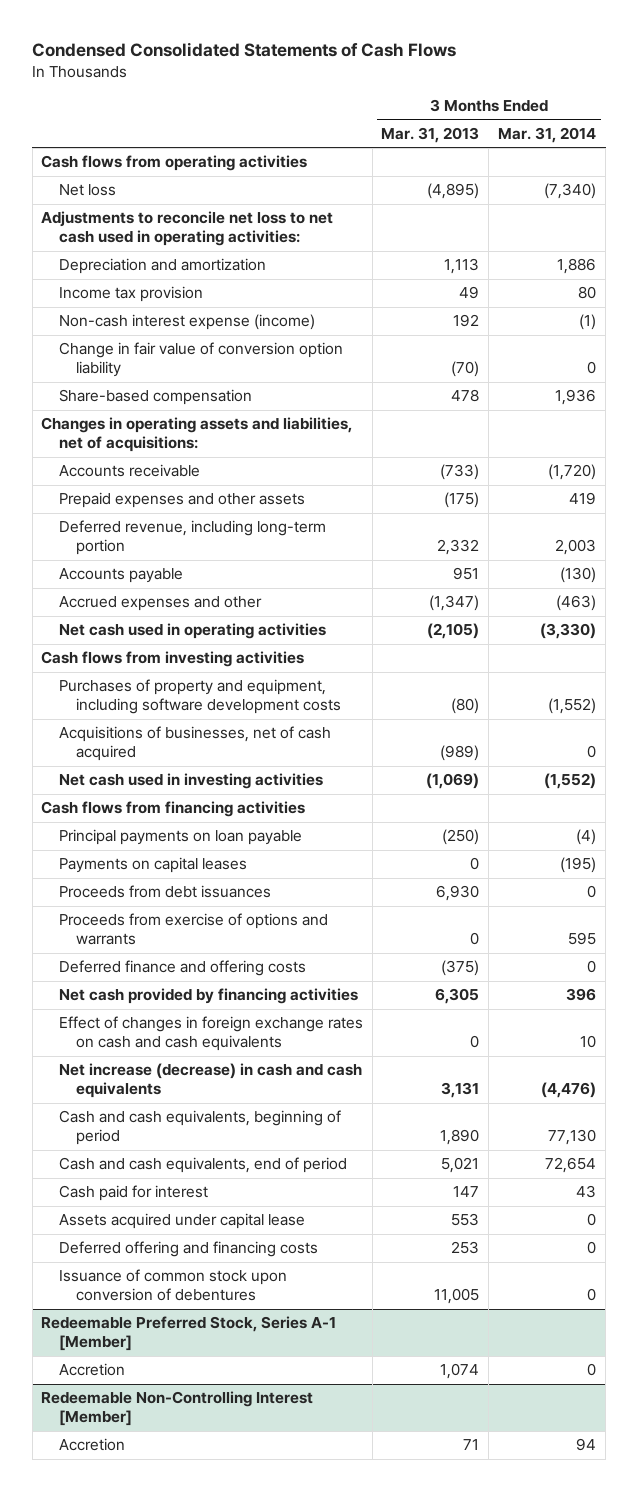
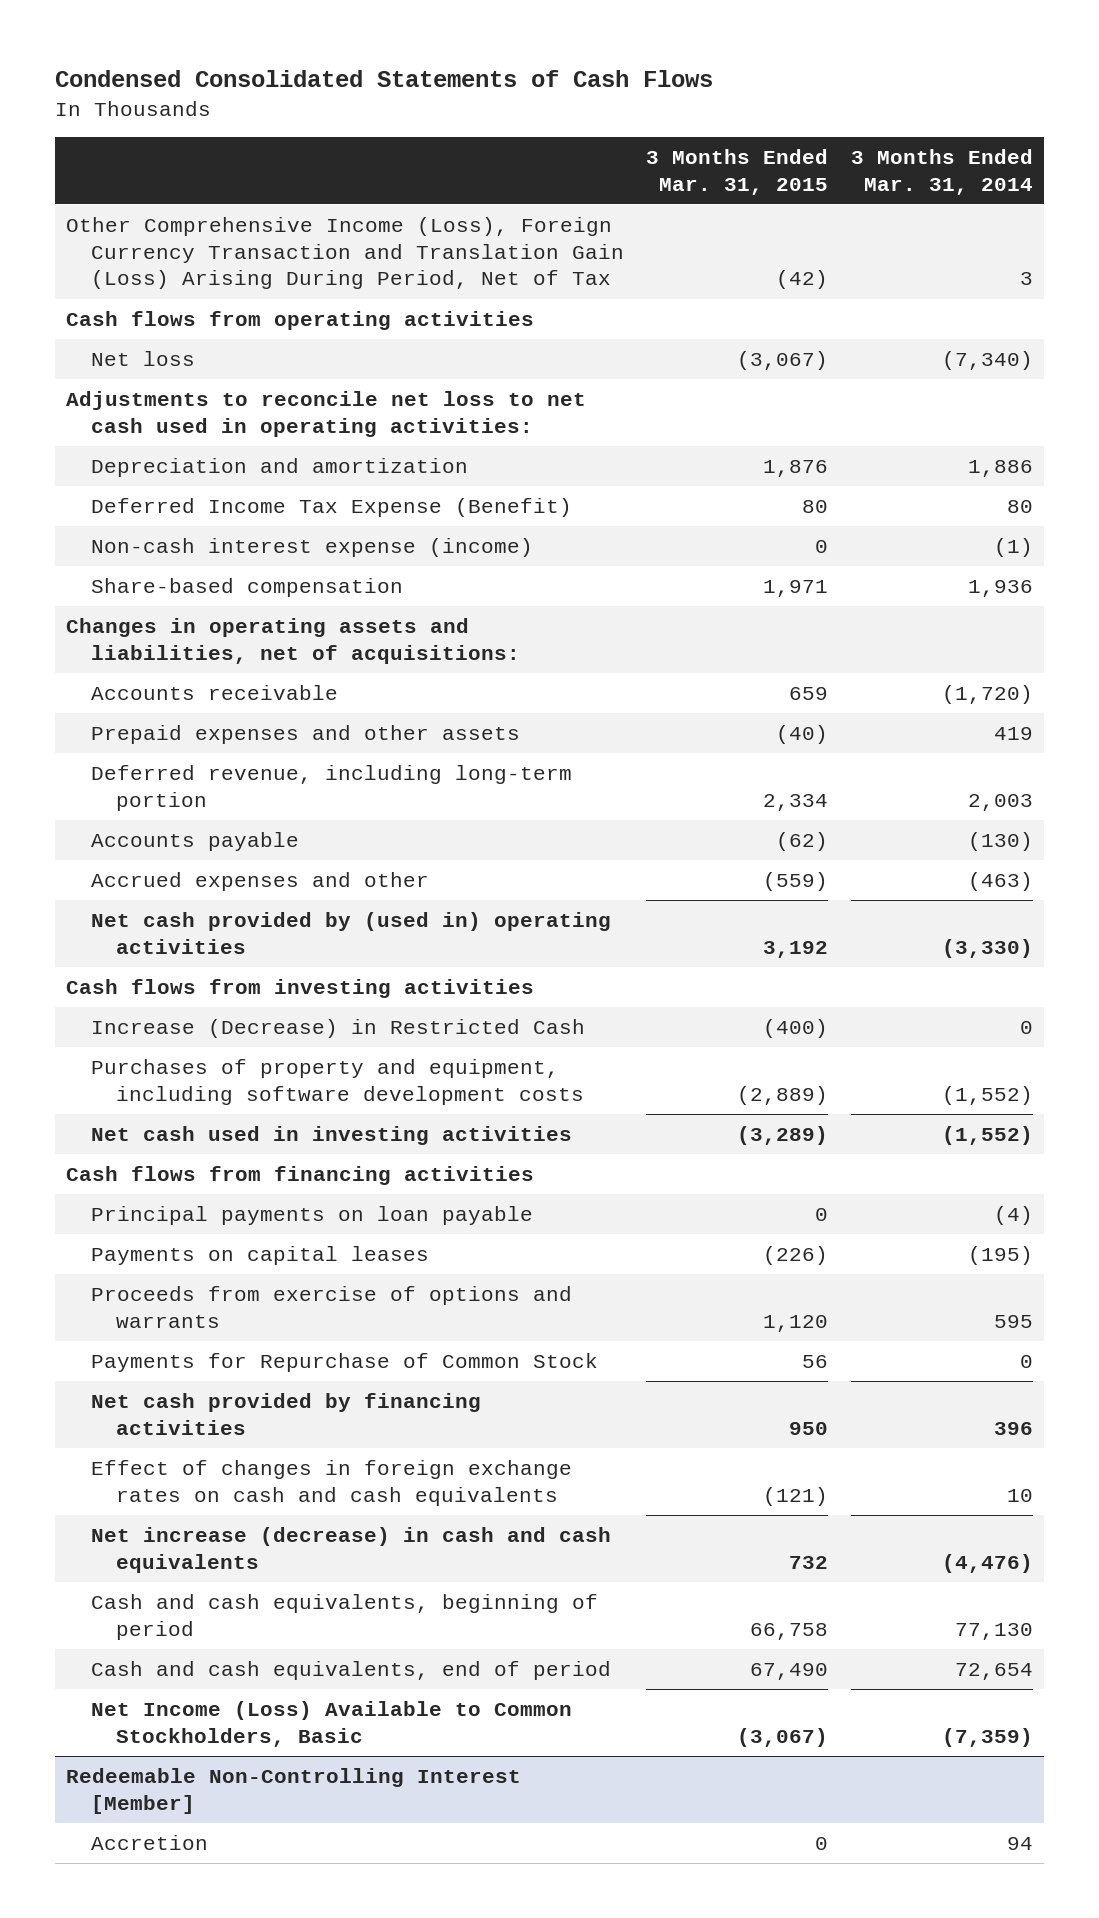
[381,126,480,143] Mar. 31, 2013 -> none
none -> [646,149,829,195] 3 Months Ended Mar. 31, 2015
none -> [65,217,625,290] Other Comprehensive Income (Loss), Foreign Currency Transaction and Translation Gain (Loss) Arising During Period, Net of Tax
[58,286,203,303] Income tax provision -> none
none -> [91,498,573,518] Deferred Income Tax Expense (Benefit)
[58,342,343,378] Change in fair value of conversion option liability -> none
[58,623,326,640] Net cash used in operating activities -> [91,912,612,954] Net cash provided by (used in) operating activities
none -> [91,1019,586,1039] Increase (Decrease) in Restricted Cash
[58,726,331,762] Acquisitions of businesses, net of cash acquired -> none
[58,885,271,899] Proceeds from debt issuances -> none
[58,960,306,977] Deferred finance and offering costs -> none
none -> [91,1353,599,1373] Payments for Repurchase of Common Stock
[58,1185,208,1202] Cash paid for interest -> none
[58,1213,305,1230] Assets acquired under capital lease -> none
[58,1241,318,1258] Deferred offering and financing costs -> none
[58,1269,287,1302] Issuance of common stock upon conversion of debentures -> none
[41,1316,337,1352] Redeemable Preferred Stock, Series A-1 [Member] -> none
[58,1363,125,1377] Accretion -> none
none -> [91,1701,573,1747] Net Income (Loss) Available to Common Stockholders, Basic

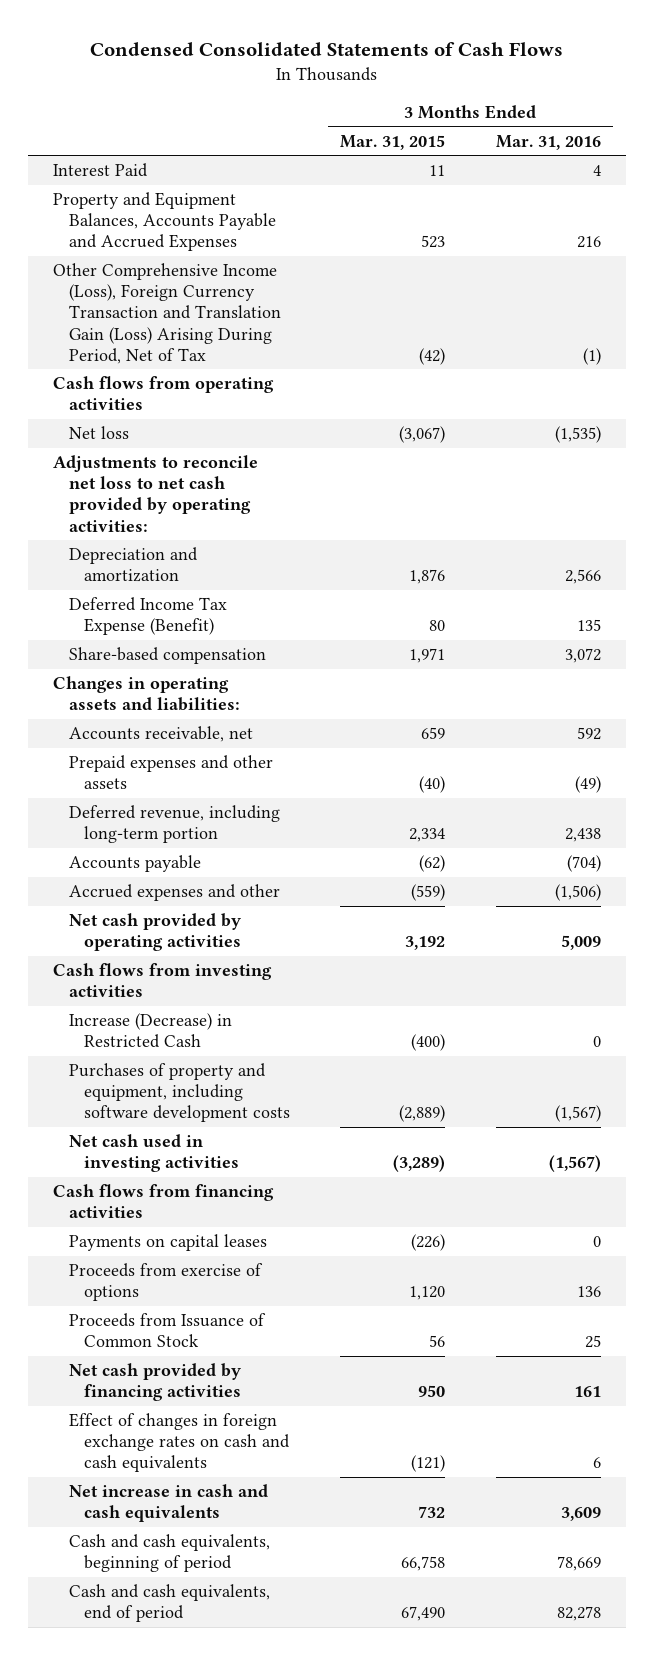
[850,149,1033,195] 3 Months Ended Mar. 31, 2014 -> none
none -> [495,134,601,150] Mar. 31, 2016
none -> [53,163,149,178] Interest Paid
none -> [53,192,276,252] Property and Equipment Balances, Accounts Payable and Accrued Expenses
[65,391,586,437] Adjustments to reconcile net loss to net cash used in operating activities: -> [53,455,259,532] Adjustments to reconcile net loss to net cash provided by operating activities:
[91,538,534,558] Non-cash interest expense (income) -> none
[65,618,521,664] Changes in operating assets and liabilities, net of acquisitions: -> [53,676,240,712] Changes in operating assets and liabilities:
[91,685,339,701] Accounts receivable -> [68,726,253,743] Accounts receivable, net
[91,912,612,954] Net cash provided by (used in) operating activities -> [68,913,242,952] Net cash provided by operating activities
[91,1206,534,1226] Principal payments on loan payable -> none
[91,1353,599,1373] Payments for Repurchase of Common Stock -> none
[91,1286,573,1328] Proceeds from exercise of options and warrants -> [68,1263,263,1302] Proceeds from exercise of options
none -> [68,1313,266,1348] Proceeds from Issuance of Common Stock
[91,1527,612,1573] Net increase (decrease) in cash and cash equivalents -> [68,1484,268,1523] Net increase in cash and cash equivalents
[91,1701,573,1747] Net Income (Loss) Available to Common Stockholders, Basic -> none
[65,1768,521,1814] Redeemable Non-Controlling Interest [Member] -> none
[91,1835,209,1851] Accretion -> none

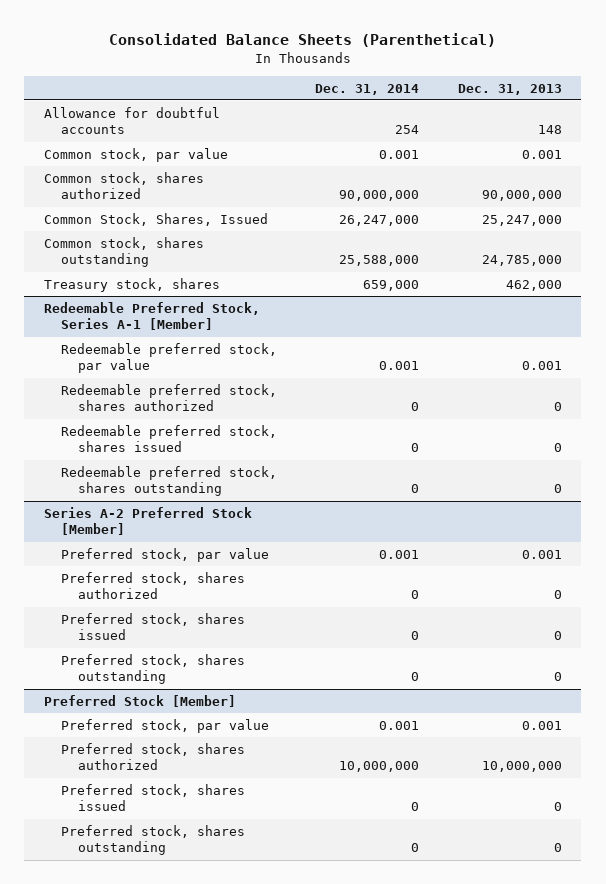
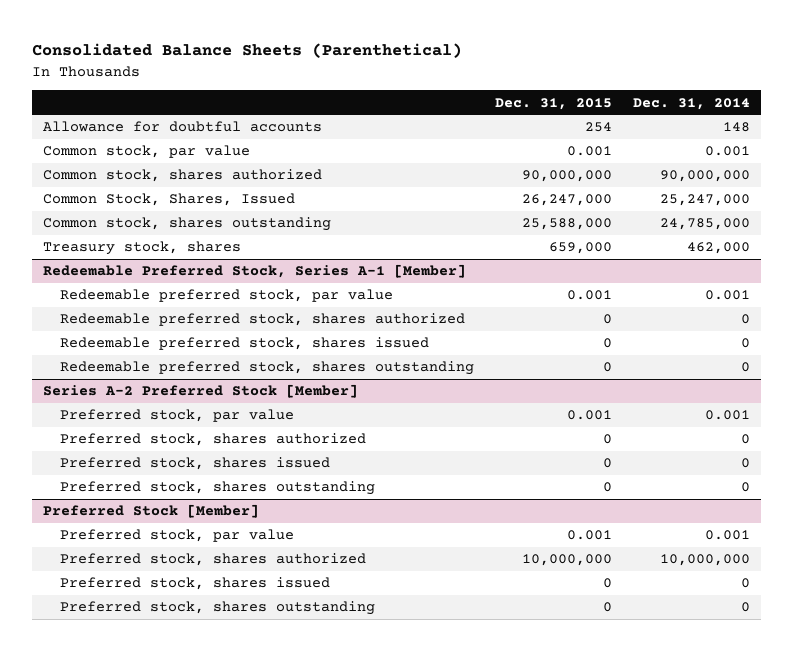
[458,83,563,95] Dec. 31, 2013 -> none
none -> [494,97,612,110] Dec. 31, 2015
[395,125,420,135] 254 -> [722,122,750,133] 148
[339,214,420,226] 26,247,000 -> [659,194,750,207] 25,247,000
[339,255,420,267] 25,588,000 -> [659,218,750,231] 24,785,000
[363,279,420,291] 659,000 -> [686,242,750,255] 462,000

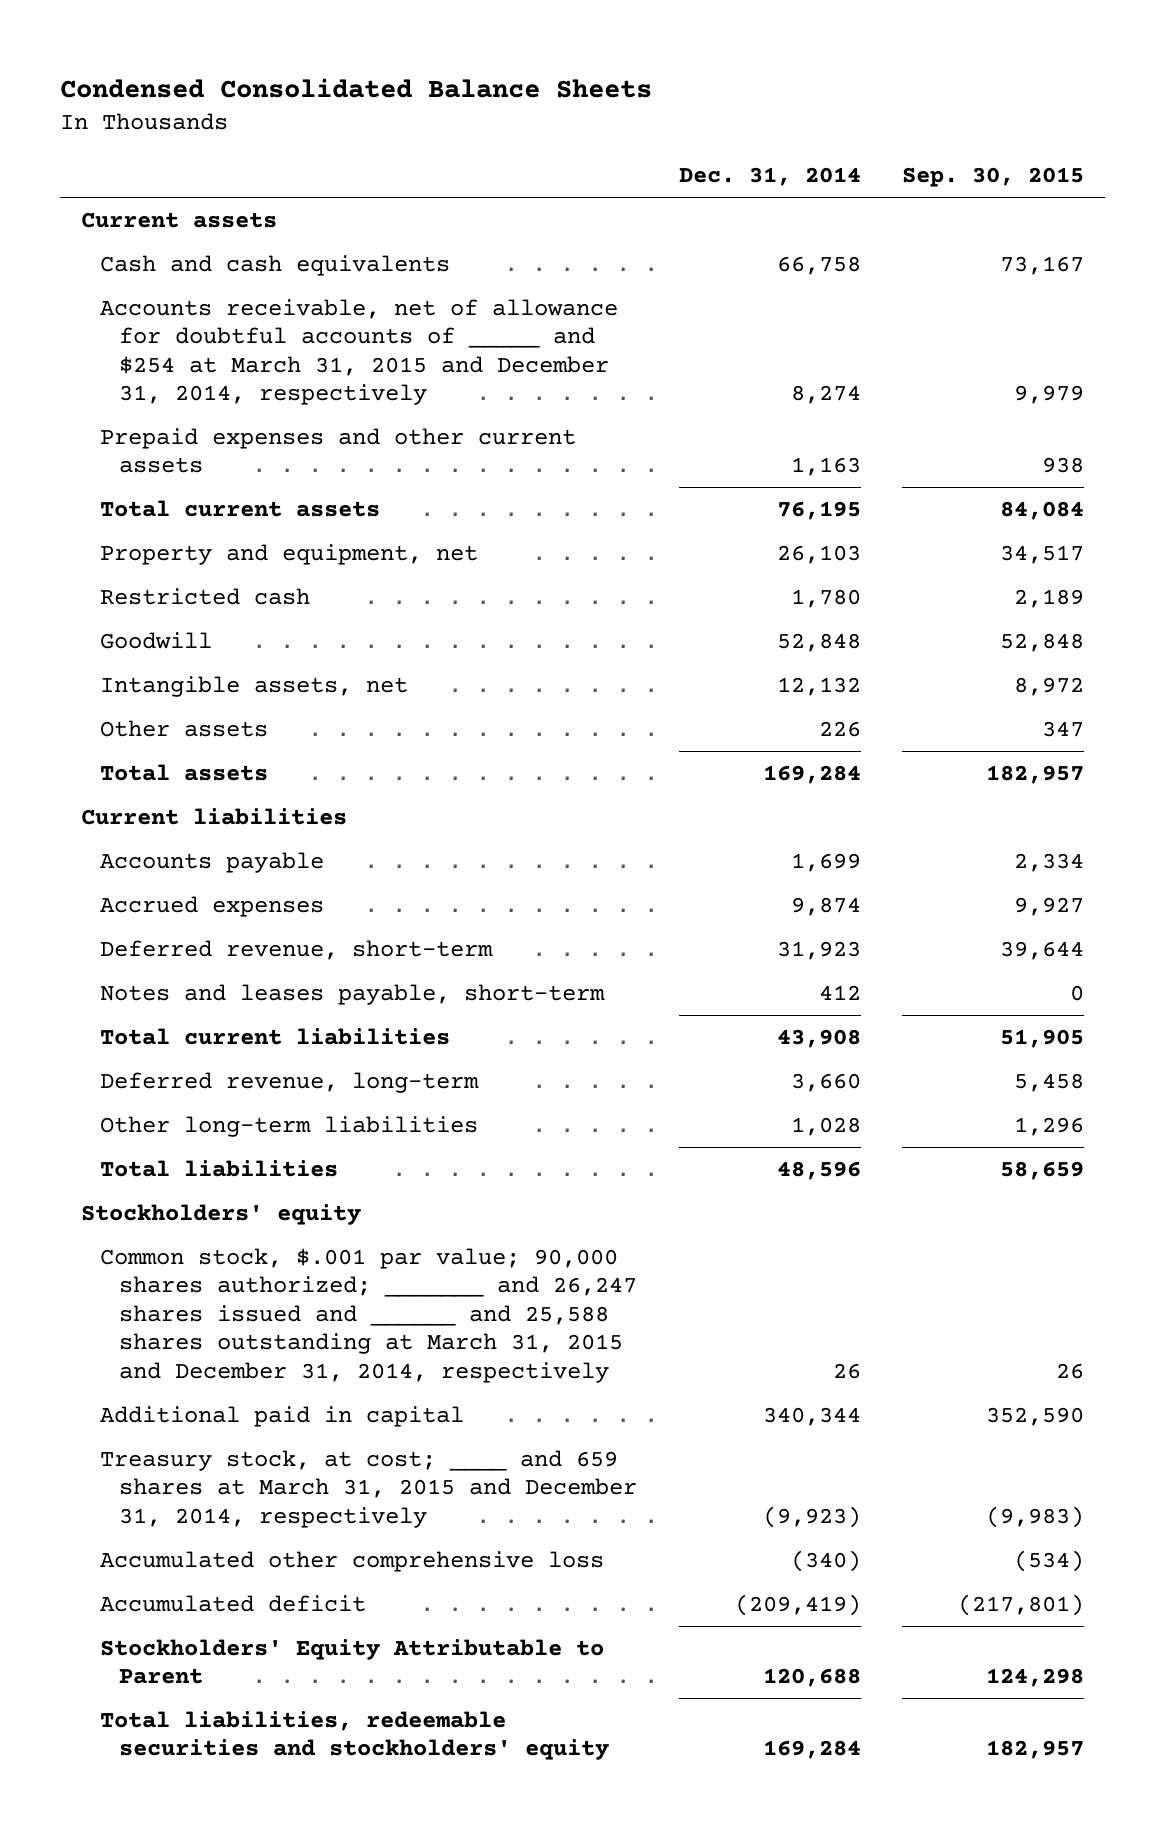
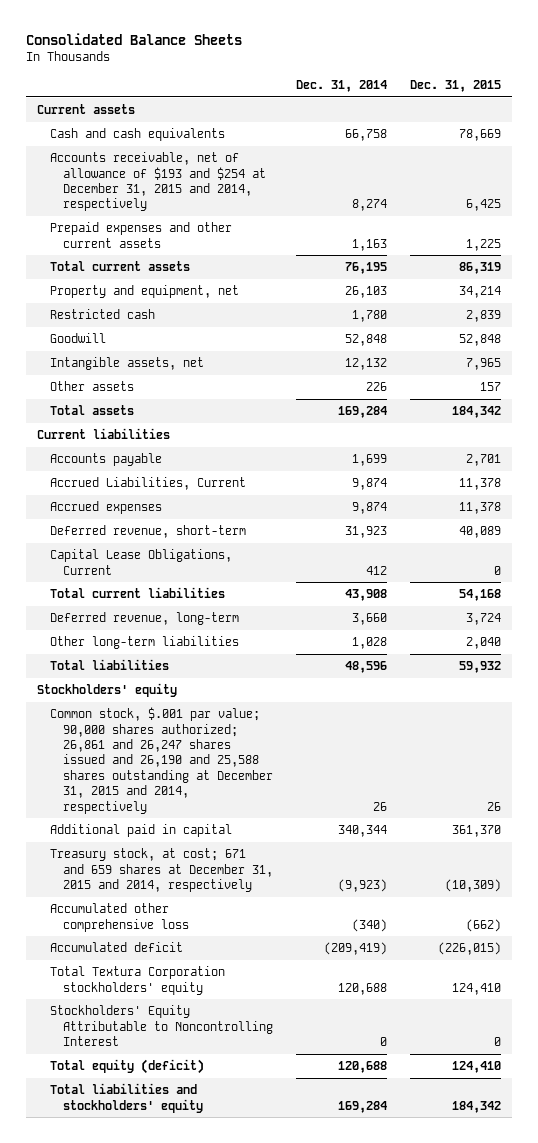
[60,78,653,99] Condensed Consolidated Balance Sheets -> [25,32,242,45] Consolidated Balance Sheets
[902,167,1085,188] Sep. 30, 2015 -> none
none -> [410,80,502,93] Dec. 31, 2015
[100,298,619,406] Accounts receivable, net of allowance for doubtful accounts of _____ and $254 at March 31, 2015 and December 31, 2014, respectively -> [50,152,267,212] Accounts receivable, net of allowance of $193 and $254 at December 31, 2015 and 2014, respectively
none -> [50,477,247,491] Accrued Liabilities, Current
[100,983,606,1005] Notes and leases payable, short-term -> [50,549,233,575] Capital Lease Obligations, Current
[100,1247,638,1383] Common stock, $.001 par value; 90,000 shares authorized; _______ and 26,247 shares issued and ______ and 25,588 shares outstanding at March 31, 2015 and December 31, 2014, respectively -> [50,707,274,814] Common stock, $.001 par value; 90,000 shares authorized; 26,861 and 26,247 shares issued and 26,190 and 25,588 shares outstanding at December 31, 2015 and 2014, respectively
[100,1449,638,1528] Treasury stock, at cost; ____ and 659 shares at March 31, 2015 and December 31, 2014, respectively -> [50,848,274,893] Treasury stock, at cost; 671 and 659 shares at December 31, 2015 and 2014, respectively
[100,1638,605,1685] Stockholders' Equity Attributable to Parent -> [50,966,226,995] Total Textura Corporation stockholders' equity
none -> [50,1005,274,1047] Stockholders' Equity Attributable to Noncontrolling Interest
none -> [50,1059,205,1075] Total equity (deficit)
[100,1710,610,1761] Total liabilities, redeemable securities and stockholders' equity -> [50,1083,204,1113] Total liabilities and stockholders' equity

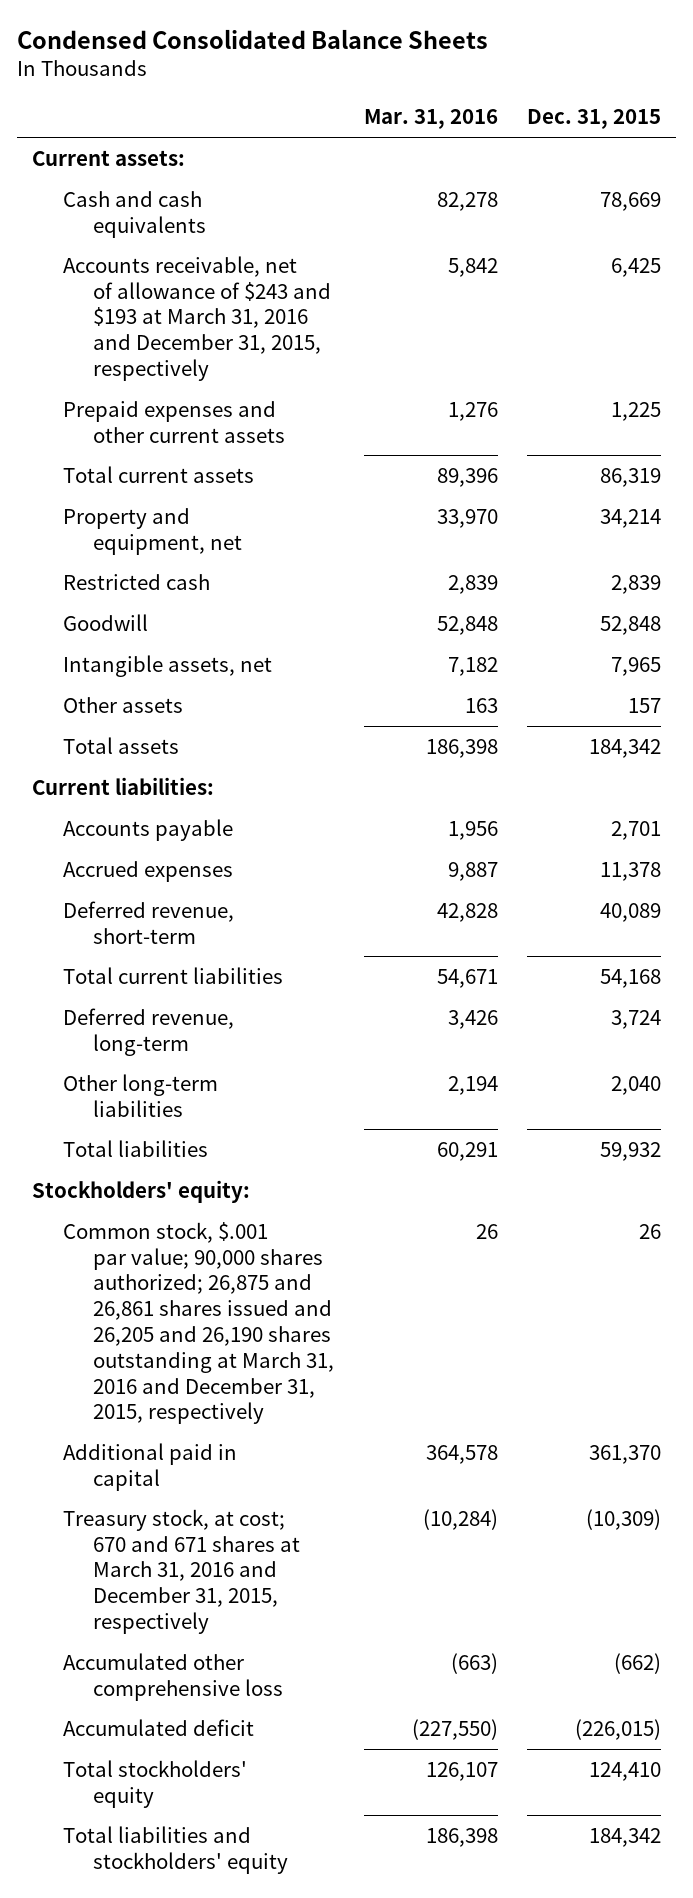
[25,32,242,45] Consolidated Balance Sheets -> [17,28,489,49] Condensed Consolidated Balance Sheets
[296,80,388,93] Dec. 31, 2014 -> none
none -> [363,109,498,130] Mar. 31, 2016
[37,104,136,115] Current assets -> [31,149,185,166] Current assets:
[50,152,267,212] Accounts receivable, net of allowance of $193 and $254 at December 31, 2015 and 2014, respectively -> [62,255,332,381] Accounts receivable, net of allowance of $243 and $193 at March 31, 2016 and December 31, 2015, respectively
[37,428,171,440] Current liabilities -> [31,776,214,795] Current liabilities:
[50,477,247,491] Accrued Liabilities, Current -> none
[50,549,233,575] Capital Lease Obligations, Current -> none
[37,683,178,698] Stockholders' equity -> [31,1179,250,1203] Stockholders' equity:
[50,707,274,814] Common stock, $.001 par value; 90,000 shares authorized; 26,861 and 26,247 shares issued and 26,190 and 25,588 shares outstanding at December 31, 2015 and 2014, respectively -> [62,1221,335,1425] Common stock, $.001 par value; 90,000 shares authorized; 26,875 and 26,861 shares issued and 26,205 and 26,190 shares outstanding at March 31, 2016 and December 31, 2015, respectively
[50,848,274,893] Treasury stock, at cost; 671 and 659 shares at December 31, 2015 and 2014, respectively -> [62,1508,301,1634] Treasury stock, at cost; 670 and 671 shares at March 31, 2016 and December 31, 2015, respectively
[50,966,226,995] Total Textura Corporation stockholders' equity -> none
[50,1005,274,1047] Stockholders' Equity Attributable to Noncontrolling Interest -> none
[50,1059,205,1075] Total equity (deficit) -> [62,1759,247,1808] Total stockholders' equity

